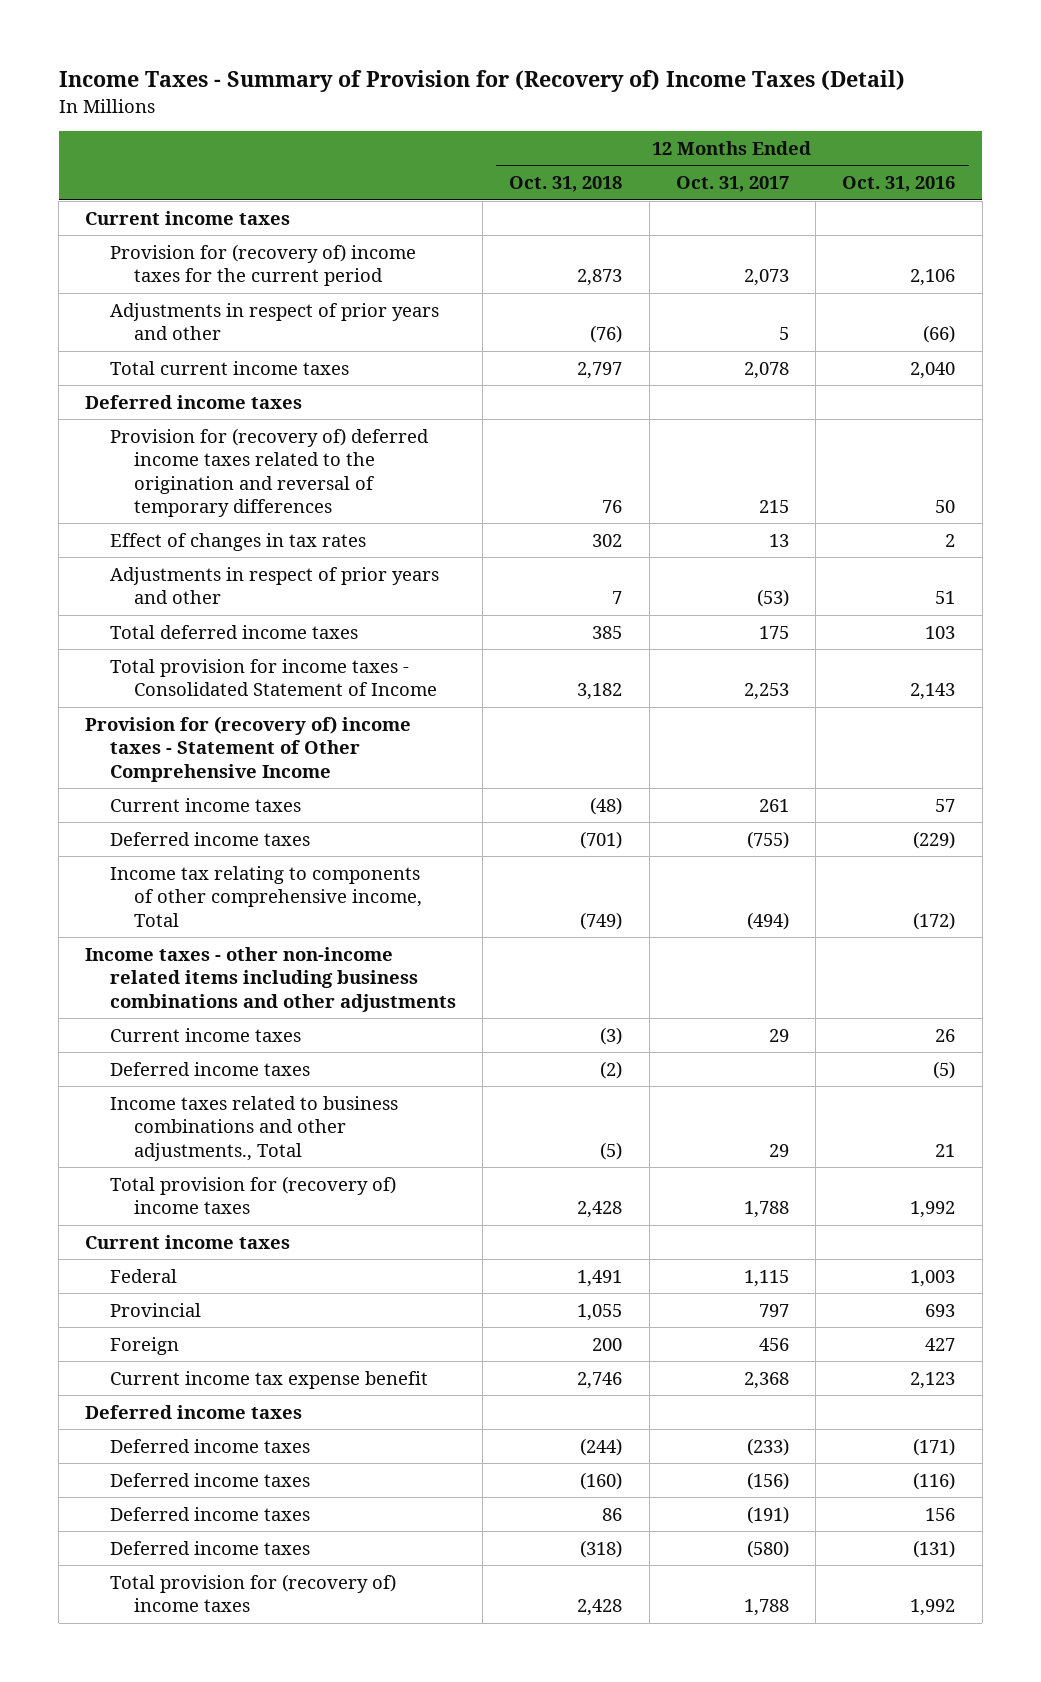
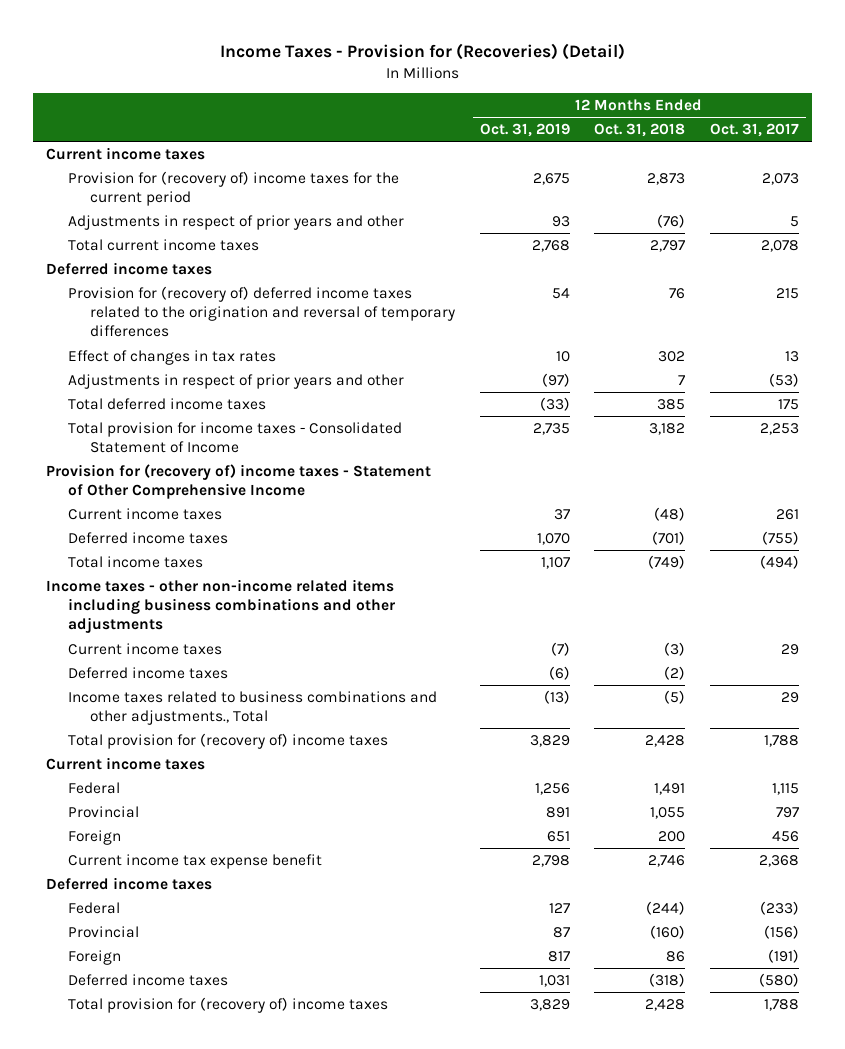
[58,70,905,93] Income Taxes - Summary of Provision for (Recovery of) Income Taxes (Detail) -> [219,43,625,61] Income Taxes - Provision for (Recoveries) (Detail)
[842,176,956,193] Oct. 31, 2016 -> none
none -> [479,123,570,138] Oct. 31, 2019
[109,865,422,927] Income tax relating to components of other comprehensive income, Total -> [67,555,203,568] Total income taxes
[109,1438,310,1453] Deferred income taxes -> [67,901,120,914] Federal
[109,1472,310,1487] Deferred income taxes -> [67,925,139,938] Provincial
[109,1506,310,1521] Deferred income taxes -> [67,949,121,965] Foreign

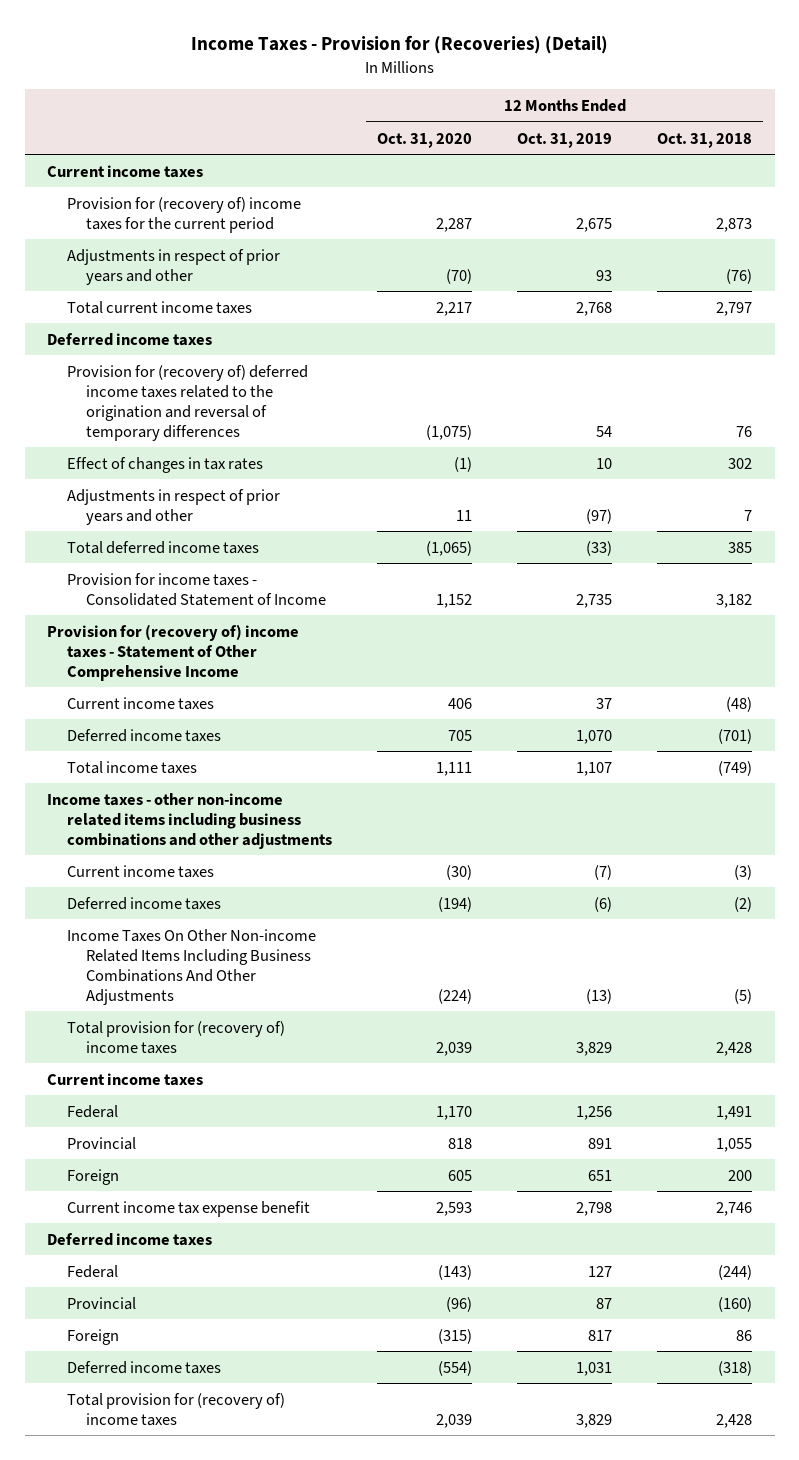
[710,123,800,138] Oct. 31, 2017 -> none
none -> [376,132,472,148] Oct. 31, 2020
[67,421,402,454] Total provision for income taxes - Consolidated Statement of Income -> [66,572,327,606] Provision for income taxes - Consolidated Statement of Income
[67,690,437,726] Income taxes related to business combinations and other adjustments., Total -> [66,928,316,1005] Income Taxes On Other Non-income Related Items Including Business Combinations And Other Adjustments

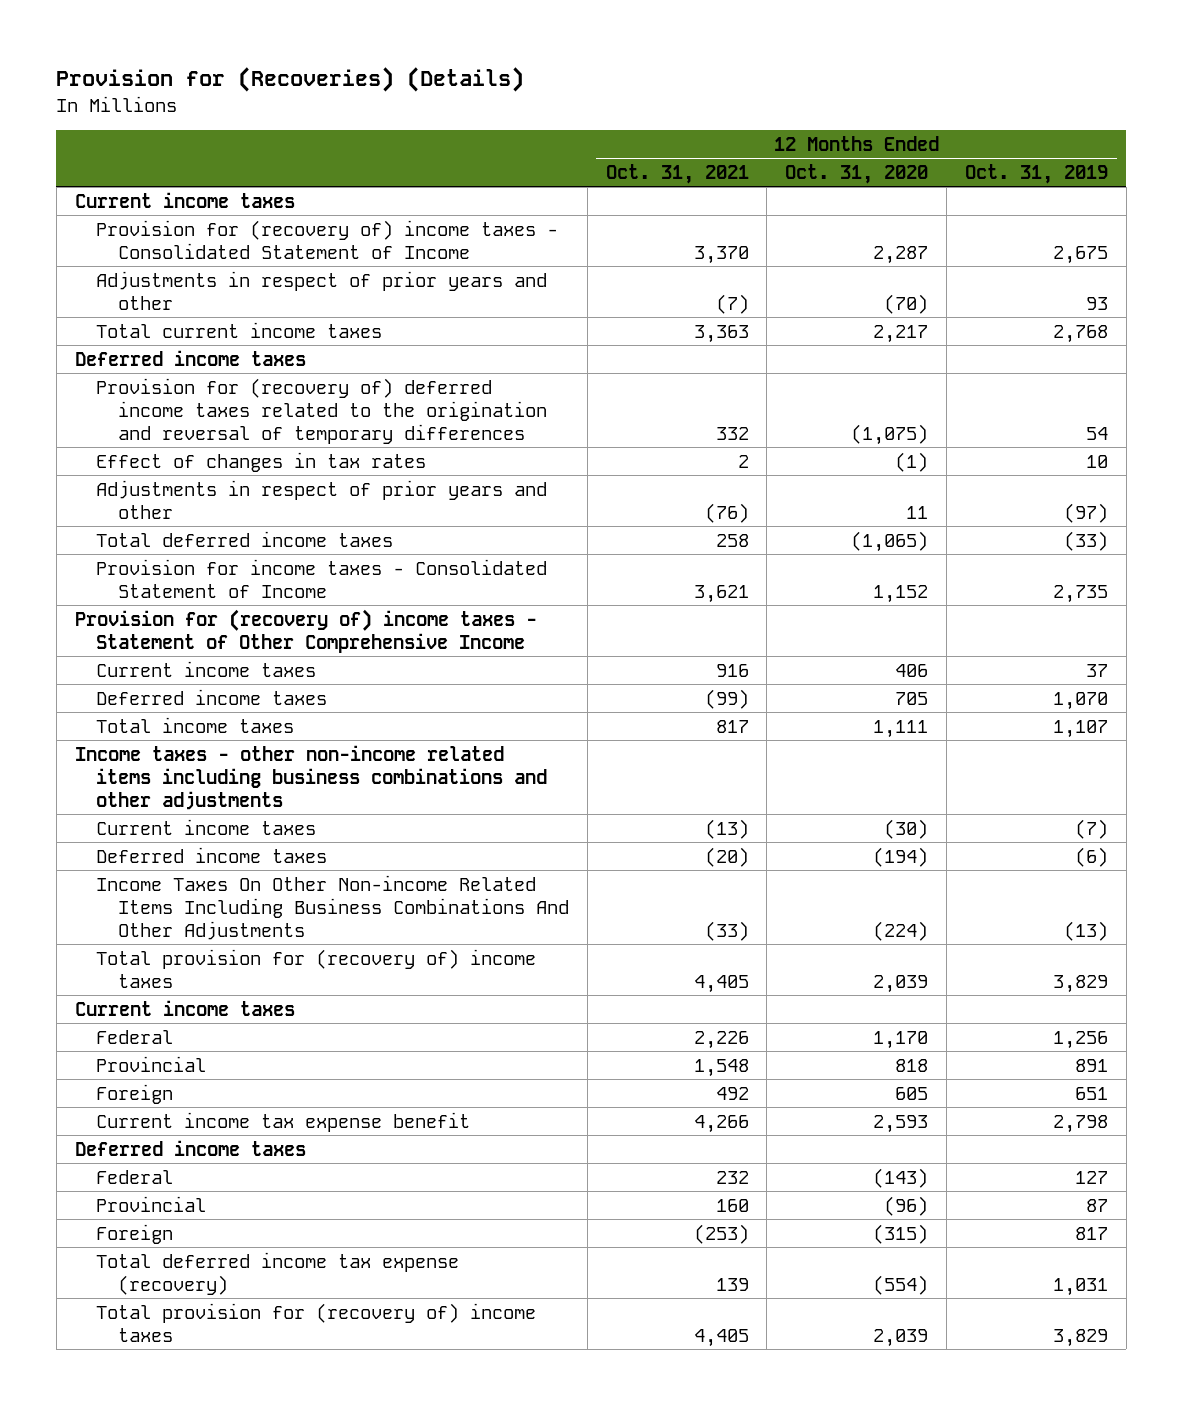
[190,35,608,55] Income Taxes - Provision for (Recoveries) (Detail) -> [56,66,525,92] Provision for (Recoveries) (Details)
[657,132,753,148] Oct. 31, 2018 -> none
none -> [605,164,749,185] Oct. 31, 2021
[66,196,301,233] Provision for (recovery of) income taxes for the current period -> [96,219,559,259] Provision for (recovery of) income taxes - Consolidated Statement of Income
[66,1360,221,1374] Deferred income taxes -> [96,1251,460,1295] Total deferred income tax expense (recovery)

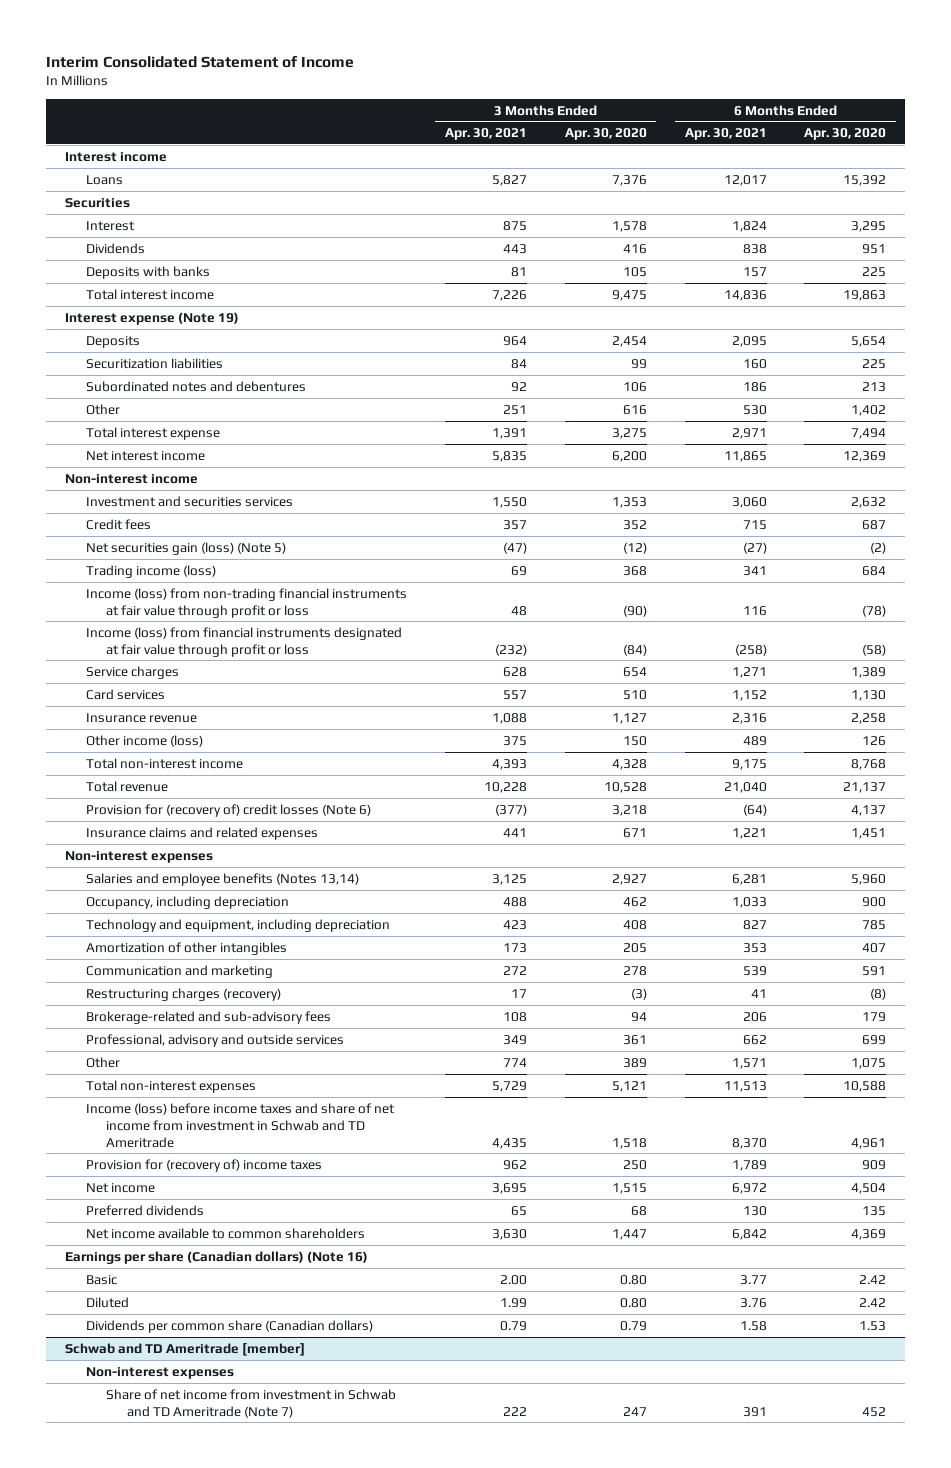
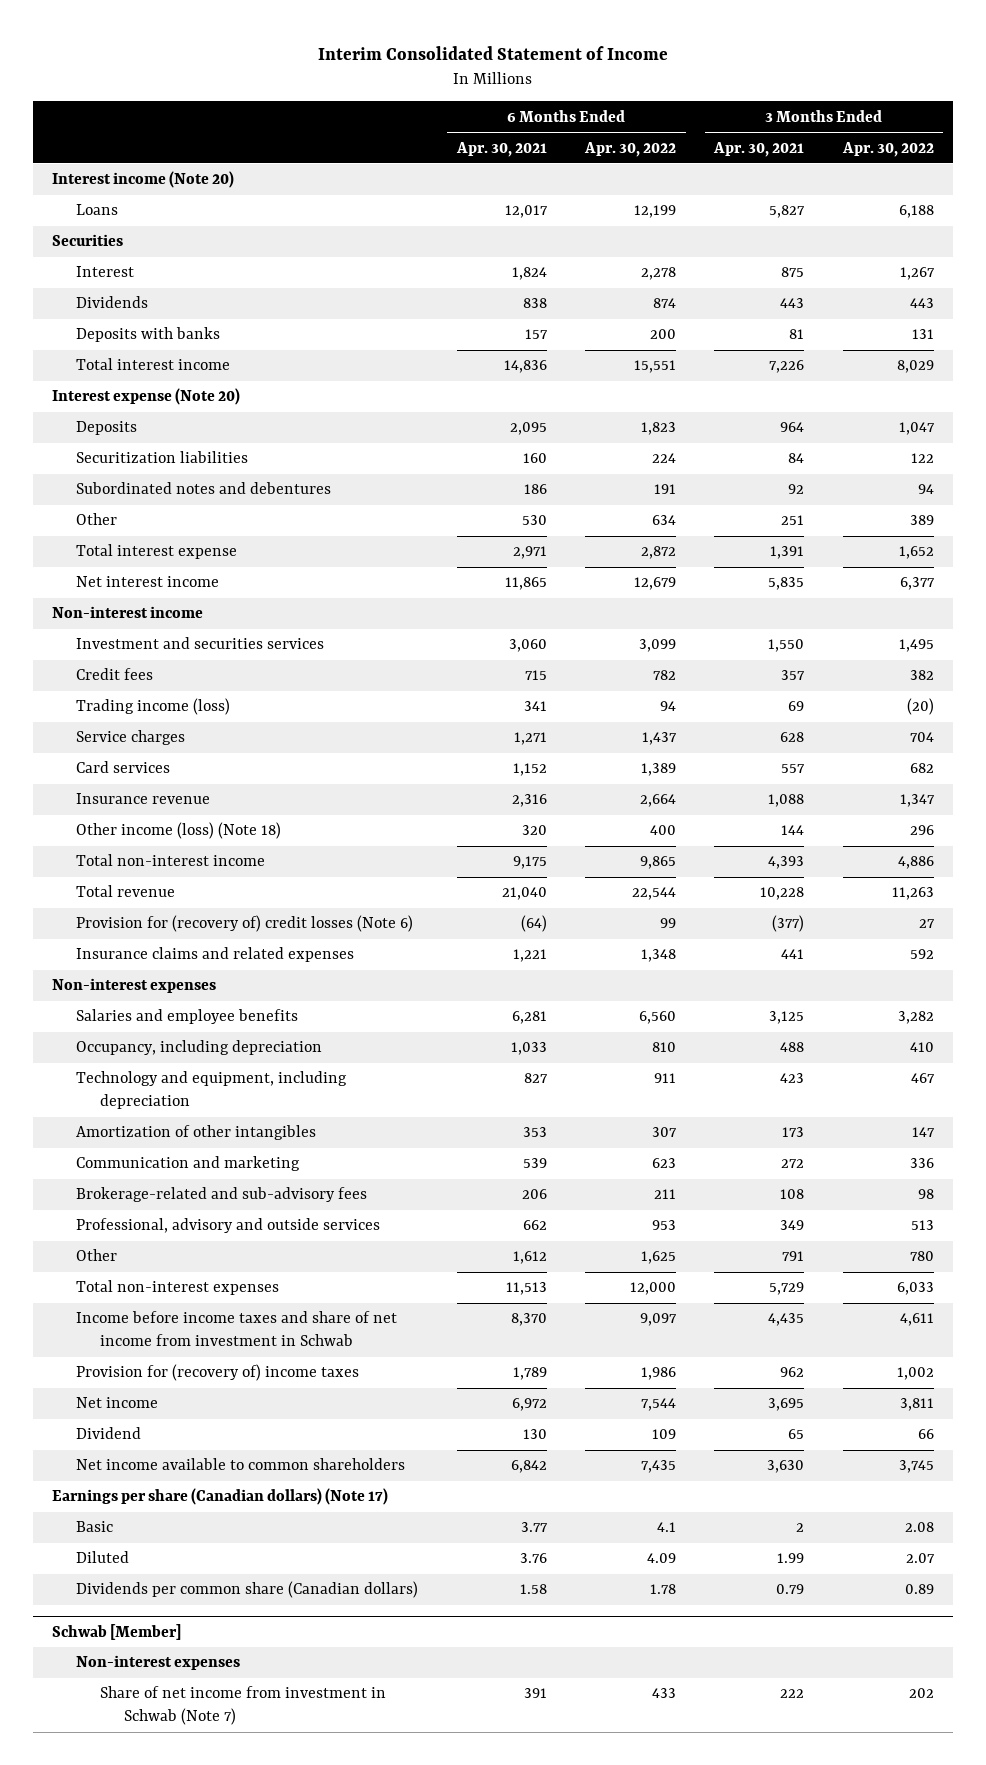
[564,128,647,141] Apr. 30, 2020 -> none
[804,128,887,141] Apr. 30, 2020 -> none
none -> [583,141,676,157] Apr. 30, 2022
none -> [841,141,934,157] Apr. 30, 2022
[64,151,167,162] Interest income -> [52,171,235,189] Interest income (Note 20)
[64,311,239,325] Interest expense (Note 19) -> [52,388,241,406] Interest expense (Note 20)
[85,541,286,555] Net securities gain (loss) (Note 5) -> none
[85,587,407,618] Income (loss) from non-trading financial instruments at fair value through profit or loss -> none
[85,626,402,657] Income (loss) from financial instruments designated at fair value through profit or loss -> none
[85,734,203,747] Other income (loss) -> [76,822,282,840] Other income (loss) (Note 18)
[502,735,527,746] 375 -> [781,825,805,836] 144
[742,735,767,746] 489 -> [521,825,547,836] 320
[85,872,359,886] Salaries and employee benefits (Notes 13,14) -> [76,1009,299,1025] Salaries and employee benefits
[85,987,281,1001] Restructuring charges (recovery) -> none
[502,1057,527,1067] 774 -> [782,1251,805,1262] 791
[731,1057,767,1069] 1,571 -> [512,1251,547,1265] 1,612
[85,1102,395,1148] Income (loss) before income taxes and share of net income from investment in Schwab and TD Ameritrade -> [76,1311,398,1347] Income before income taxes and share of net income from investment in Schwab
[85,1204,204,1216] Preferred dividends -> [76,1427,142,1440] Dividend
[64,1250,368,1264] Earnings per share (Canadian dollars) (Note 16) -> [52,1488,389,1506] Earnings per share (Canadian dollars) (Note 17)
[499,1274,527,1285] 2.00 -> [796,1523,805,1533] 2
[64,1342,305,1356] Schwab and TD Ameritrade [member] -> none
none -> [52,1623,182,1640] Schwab [Member]
[106,1388,397,1418] Share of net income from investment in Schwab and TD Ameritrade (Note 7) -> [100,1686,387,1726] Share of net income from investment in Schwab (Note 7)

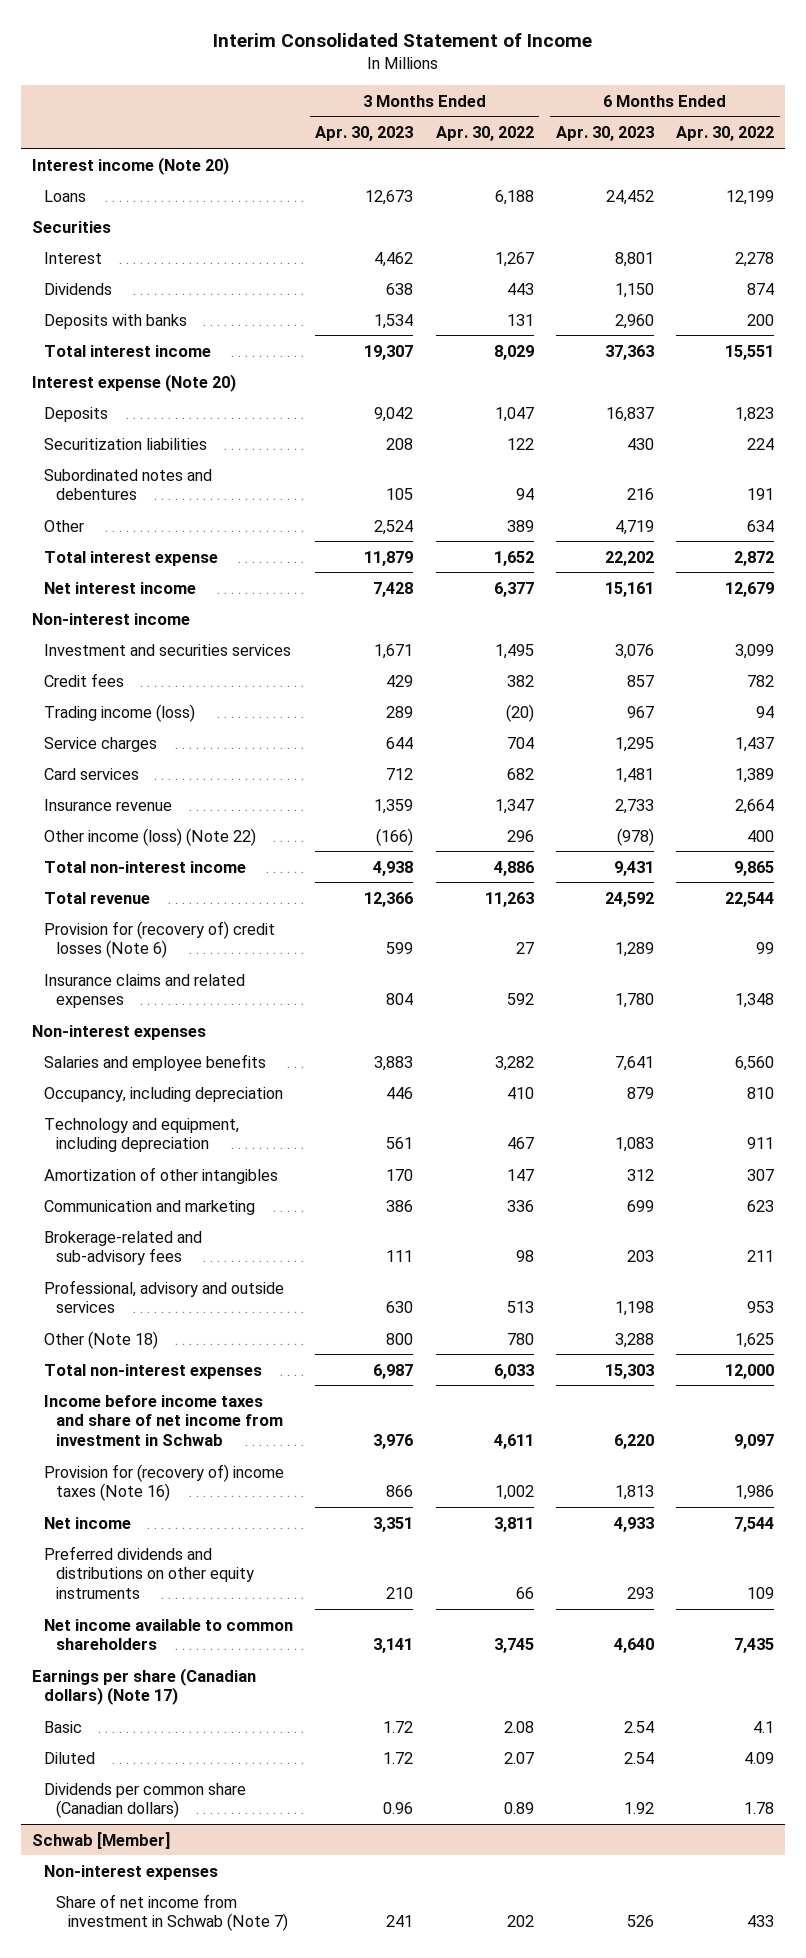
[455,141,547,157] Apr. 30, 2021 -> none
[713,141,805,157] Apr. 30, 2021 -> none
none -> [315,126,414,142] Apr. 30, 2023
none -> [555,126,654,142] Apr. 30, 2023
[76,822,282,840] Other income (loss) (Note 18) -> [44,827,257,846] Other income (loss) (Note 22)
[76,1249,118,1262] Other -> [44,1330,159,1349] Other (Note 18)
[76,1364,360,1382] Provision for (recovery of) income taxes -> [44,1463,285,1502] Provision for (recovery of) income taxes (Note 16)
[76,1427,142,1440] Dividend -> [44,1545,255,1600] Preferred dividends and distributions on other equity instruments

